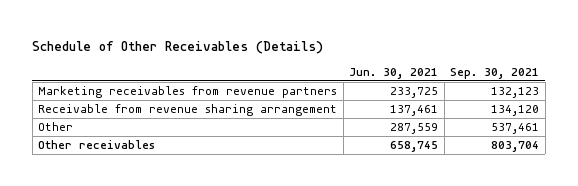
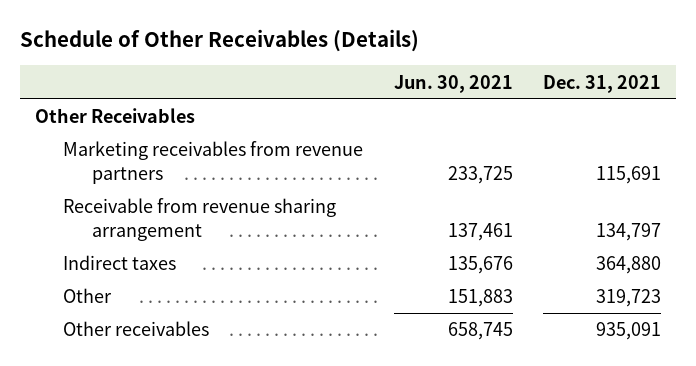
[450,67,540,79] Sep. 30, 2021 -> none
none -> [543,74,662,93] Dec. 31, 2021
none -> [34,108,195,124] Other Receivables
none -> [63,255,177,271] Indirect taxes
[390,123,439,135] 287,559 -> [447,289,513,308] 151,883

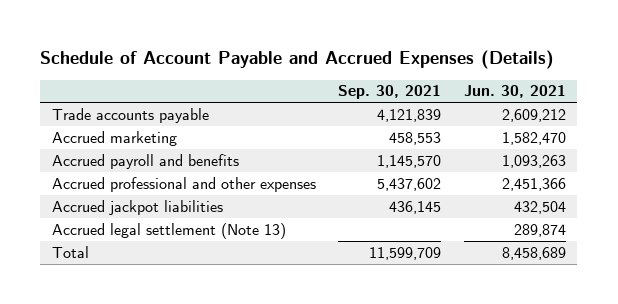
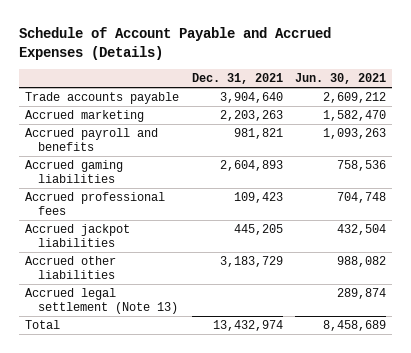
[338,85,442,100] Sep. 30, 2021 -> none
none -> [191,73,283,85] Dec. 31, 2021
none -> [25,160,124,184] Accrued gaming liabilities
[51,176,316,192] Accrued professional and other expenses -> [25,192,166,216] Accrued professional fees
[502,177,567,191] 2,451,366 -> [337,192,387,204] 704,748
none -> [25,256,117,280] Accrued other liabilities

